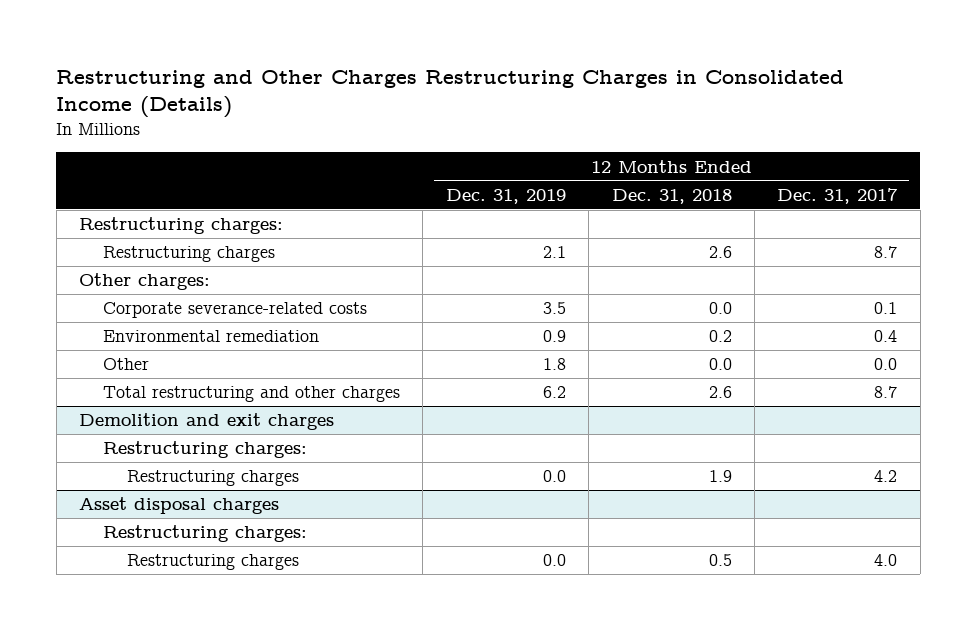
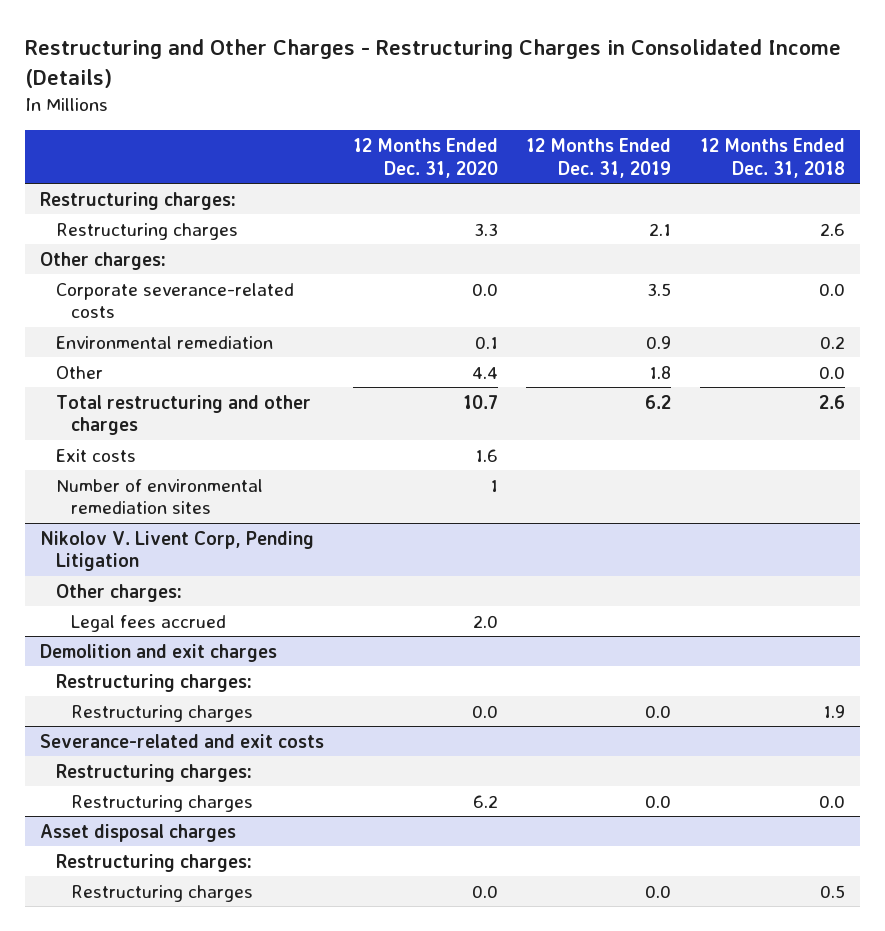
[56,69,845,118] Restructuring and Other Charges Restructuring Charges in Consolidated Income (Details) -> [25,39,842,89] Restructuring and Other Charges - Restructuring Charges in Consolidated Income (Details)
[777,187,899,204] Dec. 31, 2017 -> none
none -> [352,137,498,178] 12 Months Ended Dec. 31, 2020
none -> [55,448,136,462] Exit costs
none -> [55,478,263,515] Number of environmental remediation sites
none -> [39,530,314,572] Nikolov V. Livent Corp, Pending Litigation
none -> [55,583,182,602] Other charges:
none -> [71,614,227,632] Legal fees accrued
none -> [39,733,324,748] Severance-related and exit costs
none -> [55,763,252,782] Restructuring charges:
none -> [71,794,254,812] Restructuring charges

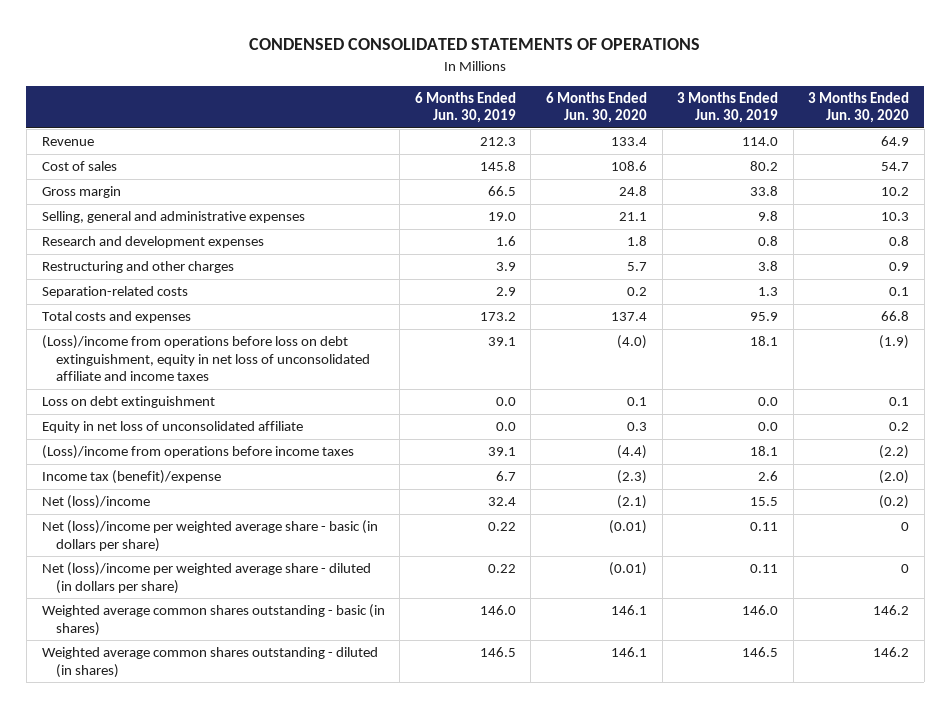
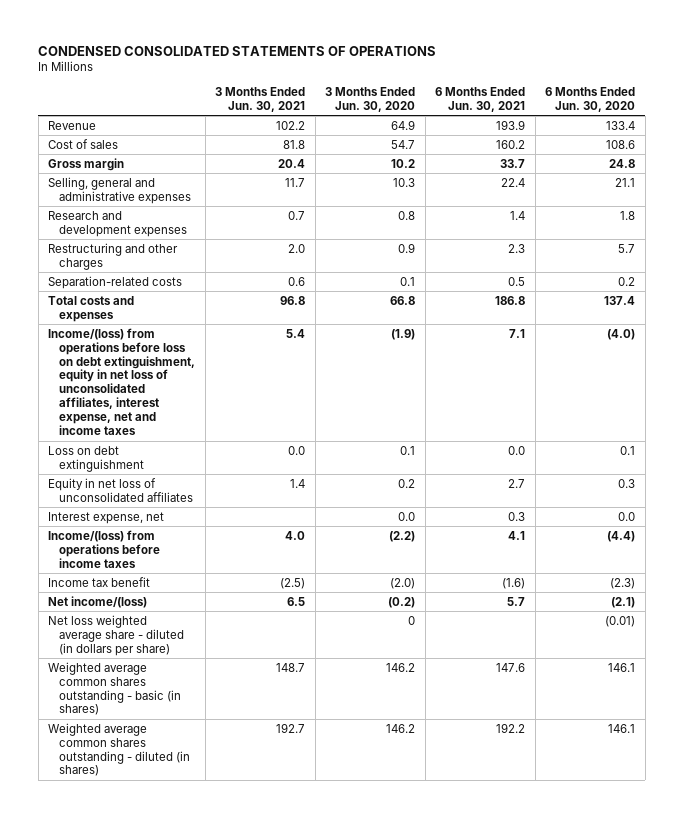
[414,91,516,124] 6 Months Ended Jun. 30, 2019 -> none
[677,91,779,124] 3 Months Ended Jun. 30, 2019 -> none
none -> [215,87,306,112] 3 Months Ended Jun. 30, 2021
none -> [435,87,526,112] 6 Months Ended Jun. 30, 2021
[41,335,370,382] (Loss)/income from operations before loss on debt extinguishment, equity in net loss of unconsolidated affiliate and income taxes -> [48,327,196,436] Income/(loss) from operations before loss on debt extinguishment, equity in net loss of unconsolidated affiliates, interest expense, net and income taxes
[41,520,378,552] Net (loss)/income per weighted average share - basic (in dollars per share) -> none
[41,421,303,434] Equity in net loss of unconsolidated affiliate -> [48,477,194,502] Equity in net loss of unconsolidated affiliates
none -> [48,511,165,524] Interest expense, net
[41,445,354,460] (Loss)/income from operations before income taxes -> [48,529,161,568] Income/(loss) from operations before income taxes
[41,470,221,485] Income tax (benefit)/expense -> [48,576,151,587] Income tax benefit
[41,495,150,510] Net (loss)/income -> [48,595,148,608] Net income/(loss)
[41,562,371,594] Net (loss)/income per weighted average share - diluted (in dollars per share) -> [48,614,185,656] Net loss weighted average share - diluted (in dollars per share)

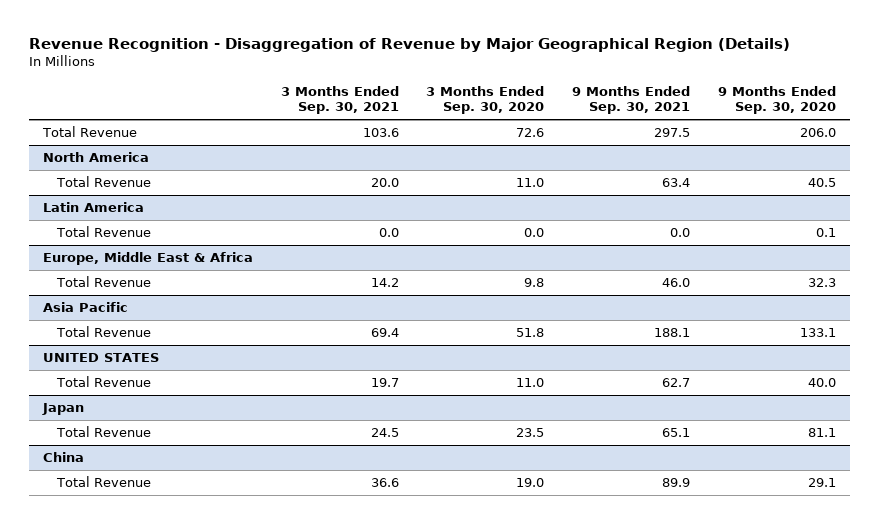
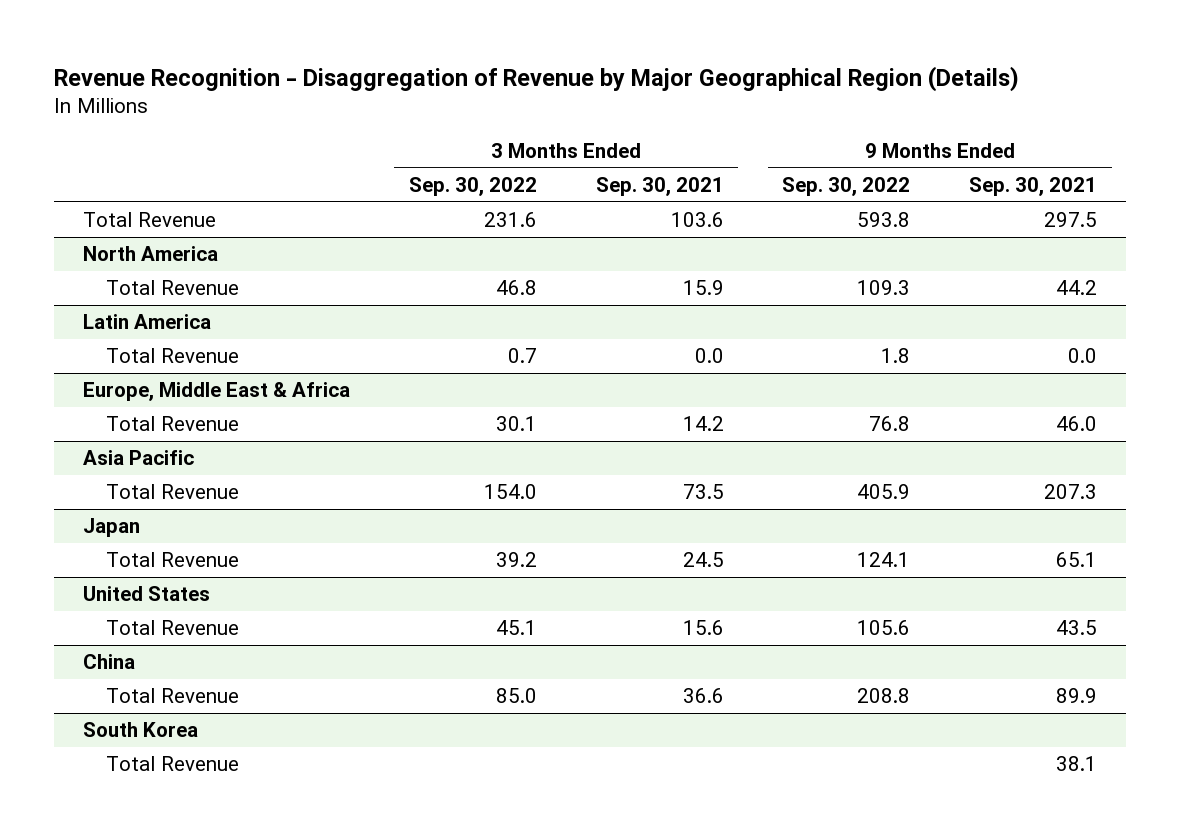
[426,85,545,115] 3 Months Ended Sep. 30, 2020 -> none
[717,85,836,115] 9 Months Ended Sep. 30, 2020 -> none
none -> [409,176,538,196] Sep. 30, 2022
none -> [782,176,911,196] Sep. 30, 2022
[370,178,399,188] 20.0 -> [682,280,724,296] 15.9
[662,178,691,188] 63.4 -> [1056,280,1098,296] 44.2
[42,353,159,363] UNITED STATES -> none
[55,376,151,388] Total Revenue -> none
[370,328,399,338] 69.4 -> [682,484,724,500] 73.5
[654,328,691,338] 188.1 -> [1044,484,1098,500] 207.3
none -> [83,586,211,602] United States
none -> [105,620,239,636] Total Revenue
none -> [83,722,199,738] South Korea
none -> [105,756,239,772] Total Revenue

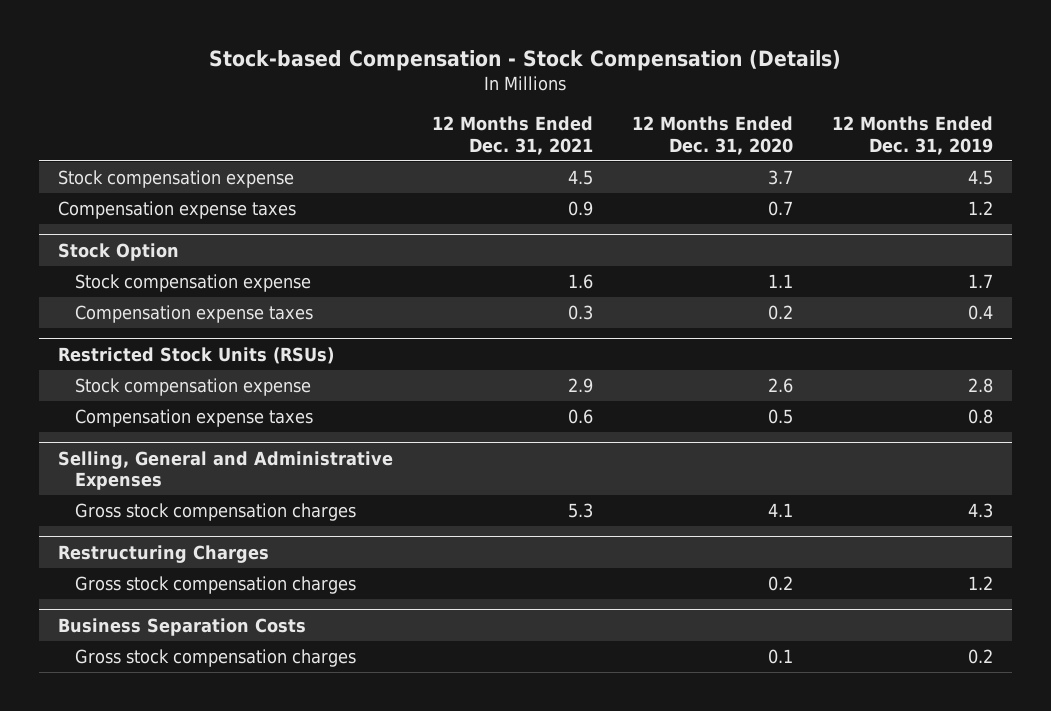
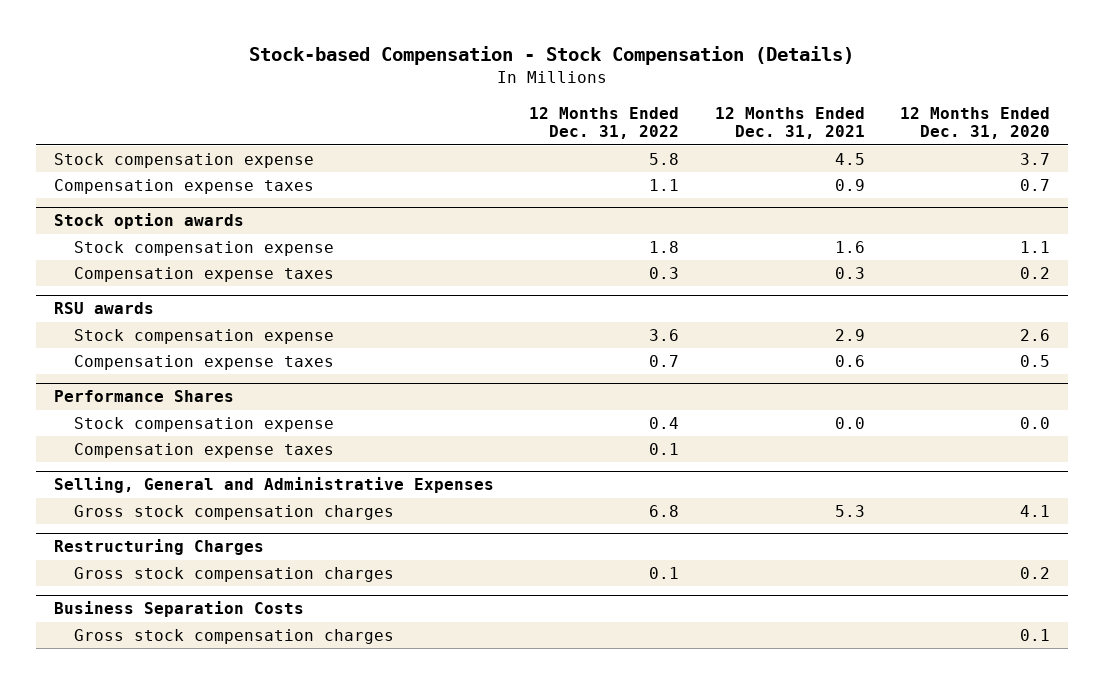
[831,116,993,155] 12 Months Ended Dec. 31, 2019 -> none
none -> [529,106,680,140] 12 Months Ended Dec. 31, 2022
[58,242,180,261] Stock Option -> [53,213,244,230] Stock option awards
[58,346,335,364] Restricted Stock Units (RSUs) -> [53,302,154,315] RSU awards
none -> [53,390,234,403] Performance Shares
none -> [73,417,334,433] Stock compensation expense
none -> [73,443,334,459] Compensation expense taxes

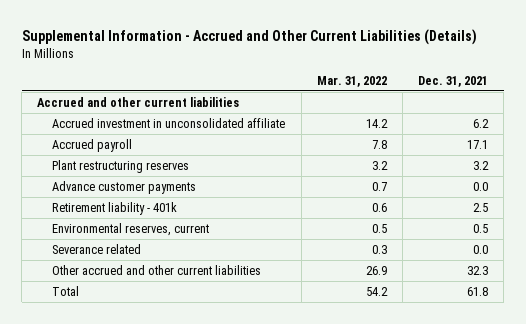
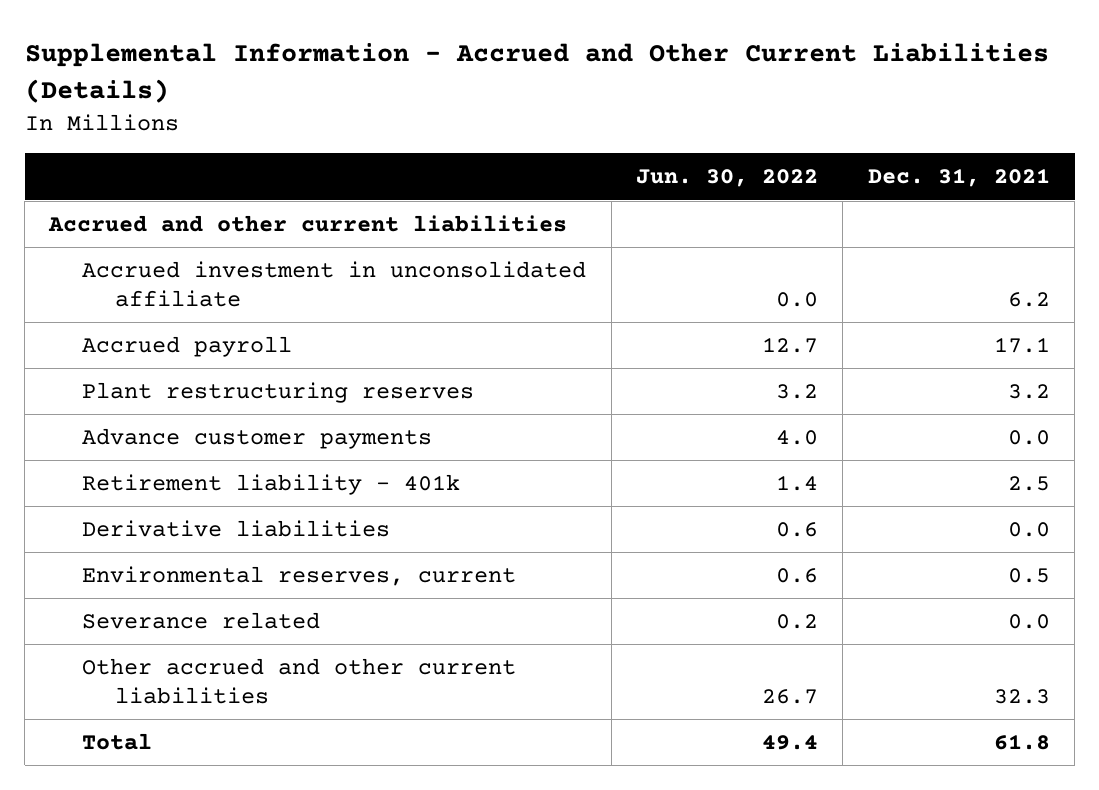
[316,75,387,87] Mar. 31, 2022 -> none
none -> [635,169,818,188] Jun. 30, 2022
none -> [82,519,391,537] Derivative liabilities

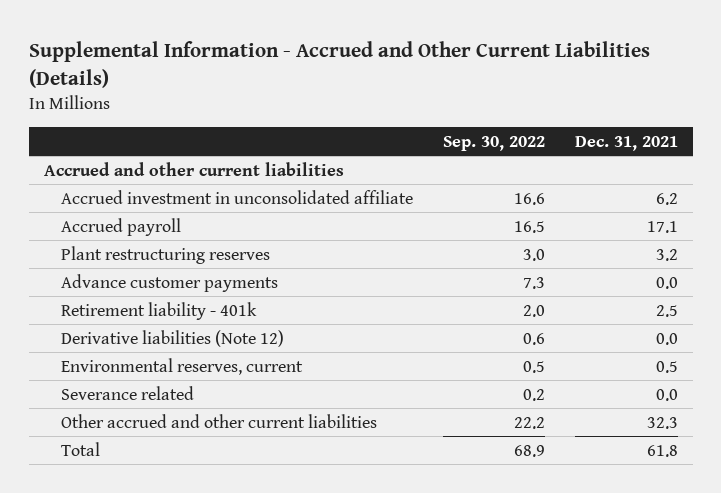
[635,169,818,188] Jun. 30, 2022 -> none
none -> [442,135,545,151] Sep. 30, 2022
[82,519,391,537] Derivative liabilities -> [61,329,285,347] Derivative liabilities (Note 12)

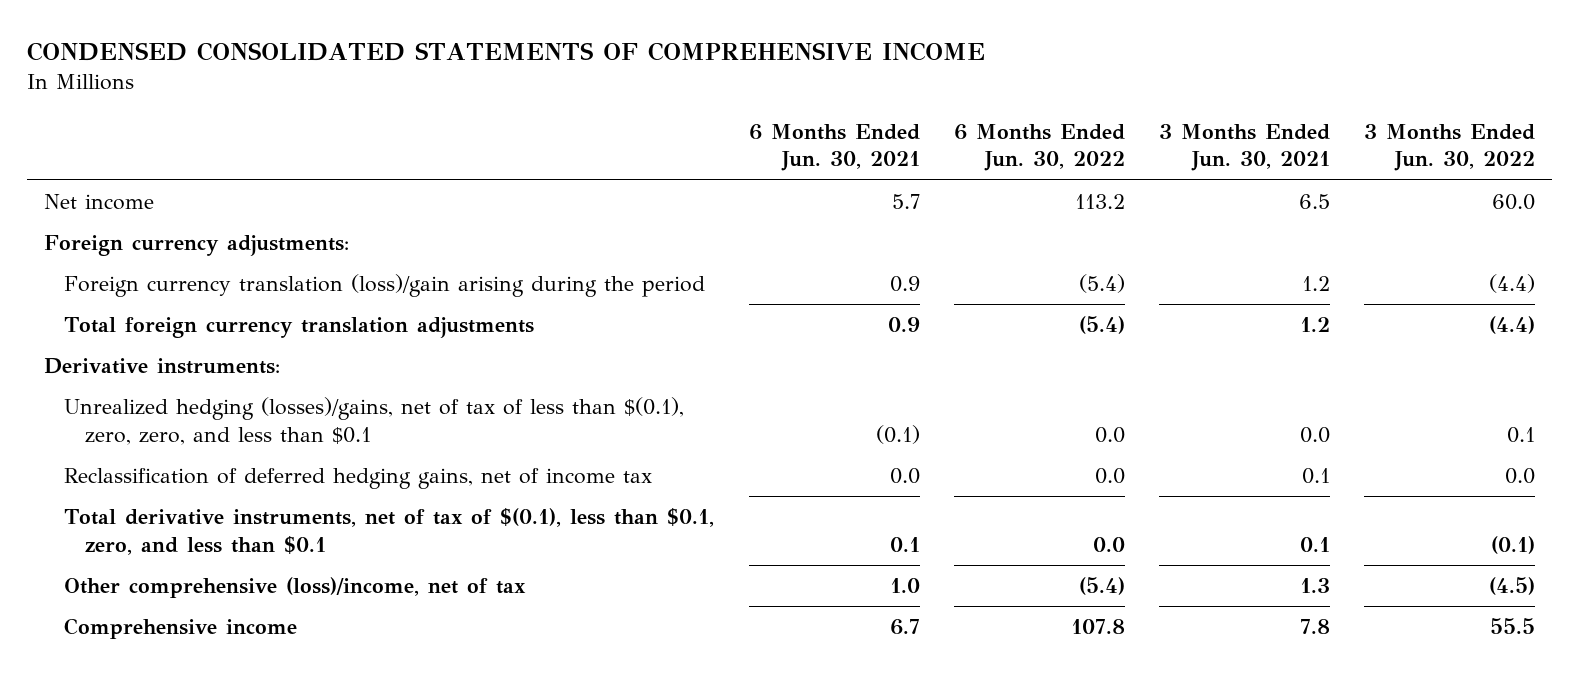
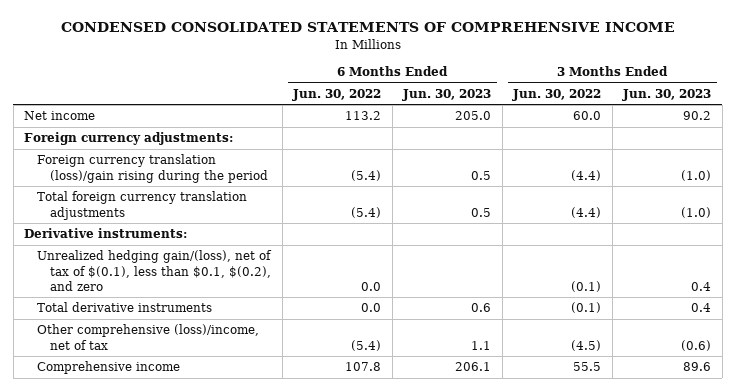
[748,123,920,172] 6 Months Ended Jun. 30, 2021 -> none
[1159,123,1331,172] 3 Months Ended Jun. 30, 2021 -> none
none -> [402,88,492,101] Jun. 30, 2023
none -> [622,88,712,101] Jun. 30, 2023
[64,274,706,298] Foreign currency translation (loss)/gain arising during the period -> [37,154,269,183] Foreign currency translation (loss)/gain rising during the period
[64,468,653,490] Reclassification of deferred hedging gains, net of income tax -> none
[64,397,685,445] Unrealized hedging (losses)/gains, net of tax of less than $(0.1), zero, zero, and less than $0.1 -> [37,250,273,291] Unrealized hedging gain/(loss), net of tax of $(0.1), less than $0.1, $(0.2), and zero
[1507,426,1536,443] 0.1 -> [571,280,602,292] (0.1)
[64,508,715,555] Total derivative instruments, net of tax of $(0.1), less than $0.1, zero, and less than $0.1 -> [37,302,213,313] Total derivative instruments

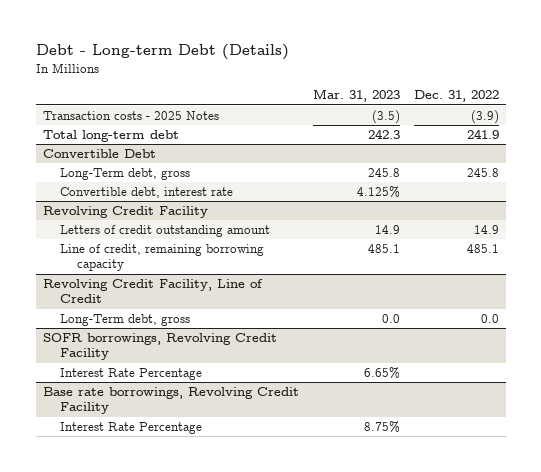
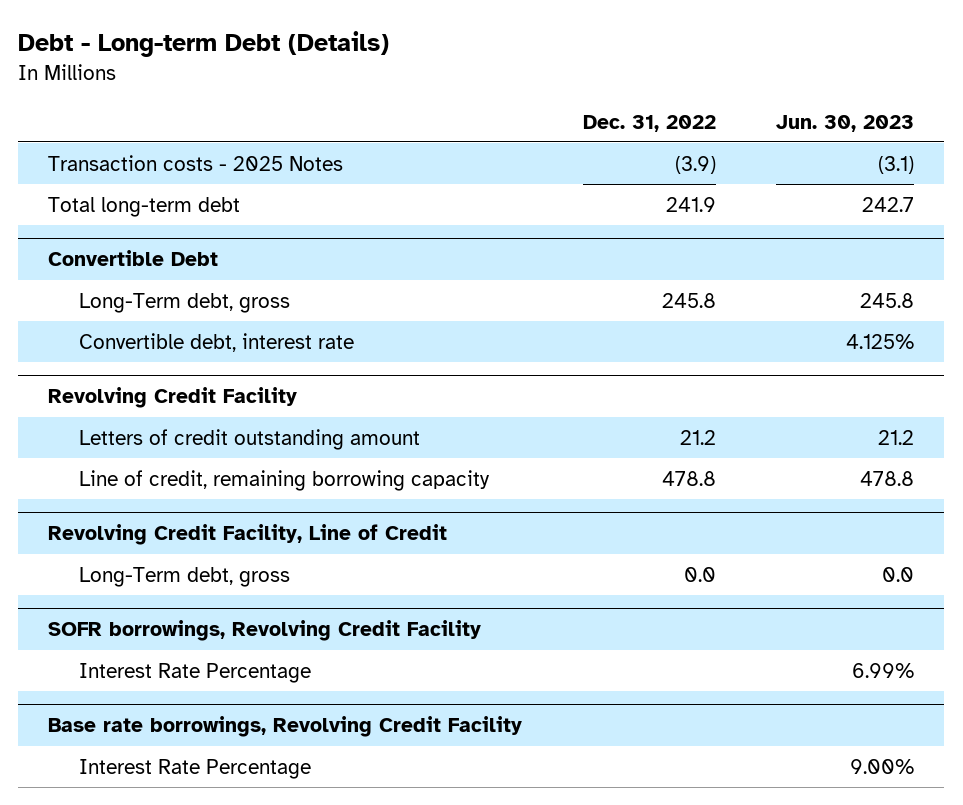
[312,89,400,103] Mar. 31, 2023 -> none
none -> [776,114,915,132] Jun. 30, 2023
[473,225,499,235] 14.9 -> [679,429,716,445] 21.2
[466,244,499,254] 485.1 -> [661,470,716,486] 478.8

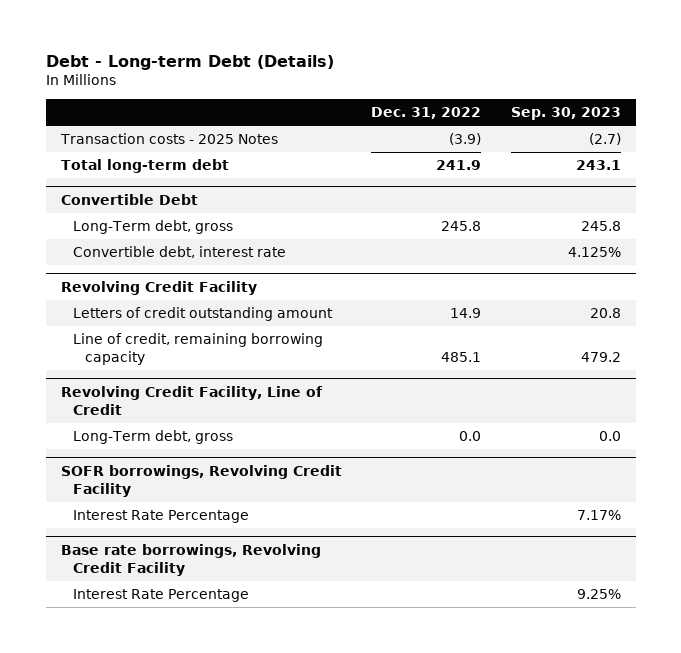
[776,114,915,132] Jun. 30, 2023 -> none
none -> [510,107,621,121] Sep. 30, 2023
[679,429,716,445] 21.2 -> [450,308,482,319] 14.9
[661,470,716,486] 478.8 -> [441,351,482,362] 485.1

